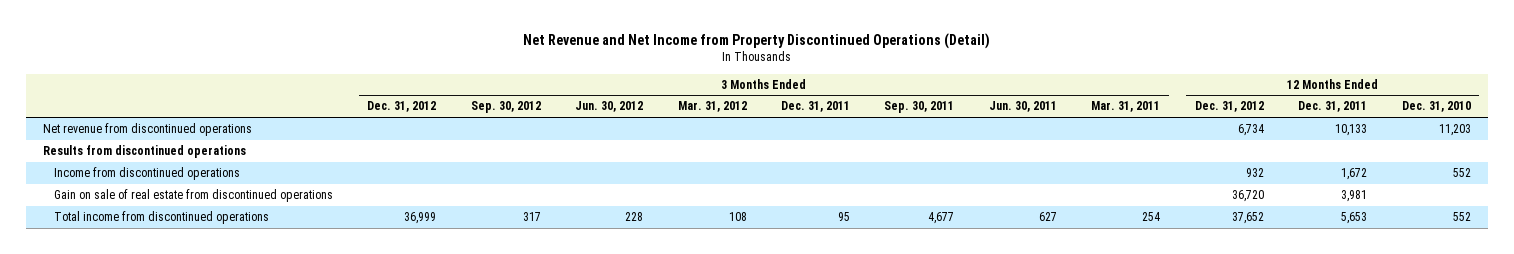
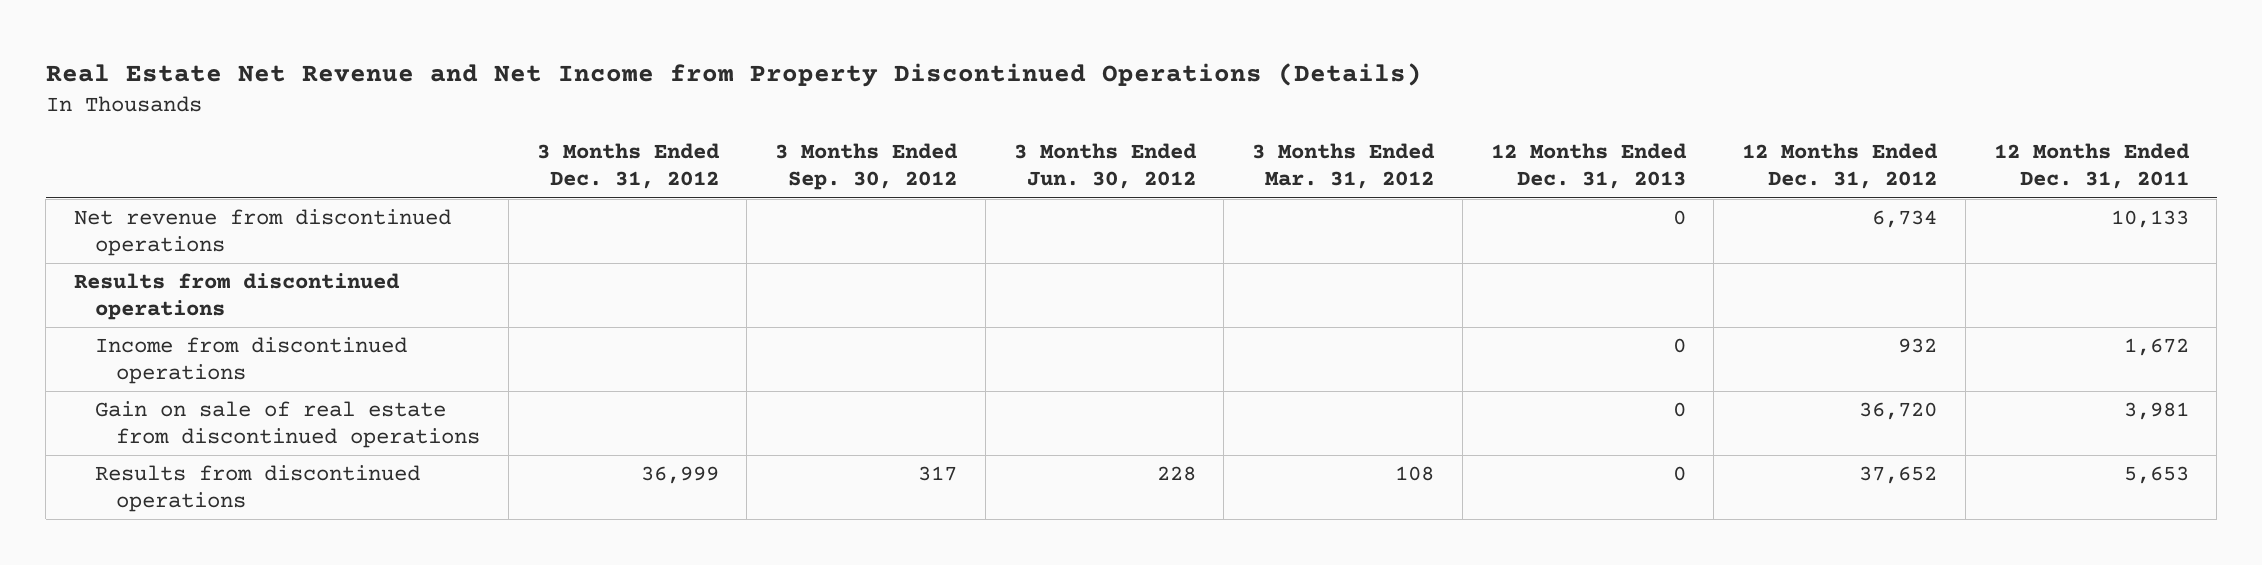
[522,32,990,49] Net Revenue and Net Income from Property Discontinued Operations (Detail) -> [45,62,1422,87] Real Estate Net Revenue and Net Income from Property Discontinued Operations (Details)
[781,101,851,113] Dec. 31, 2011 -> none
[884,101,955,114] Sep. 30, 2011 -> none
[988,101,1057,113] Jun. 30, 2011 -> none
[1091,101,1161,113] Mar. 31, 2011 -> none
[1401,101,1471,113] Dec. 31, 2010 -> none
none -> [1490,143,1687,190] 12 Months Ended Dec. 31, 2013
[53,211,269,225] Total income from discontinued operations -> [95,465,421,513] Results from discontinued operations

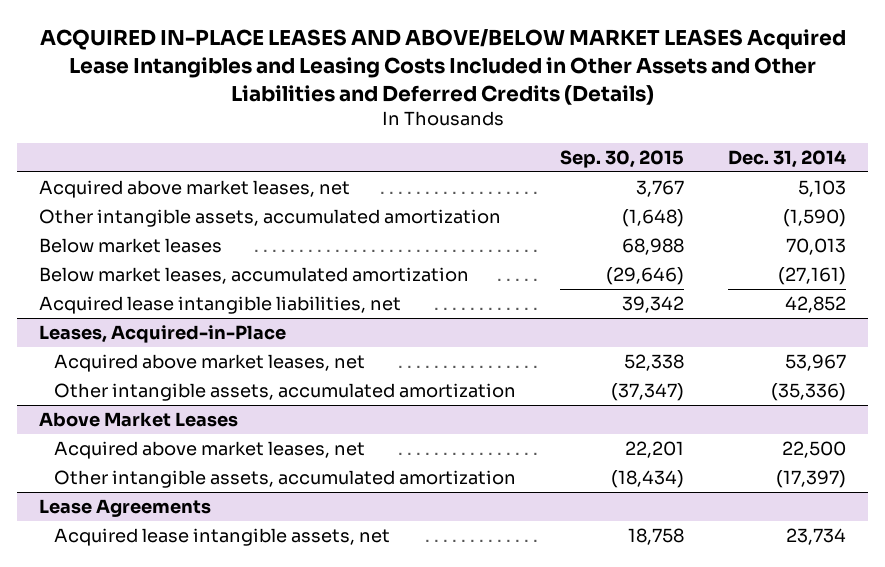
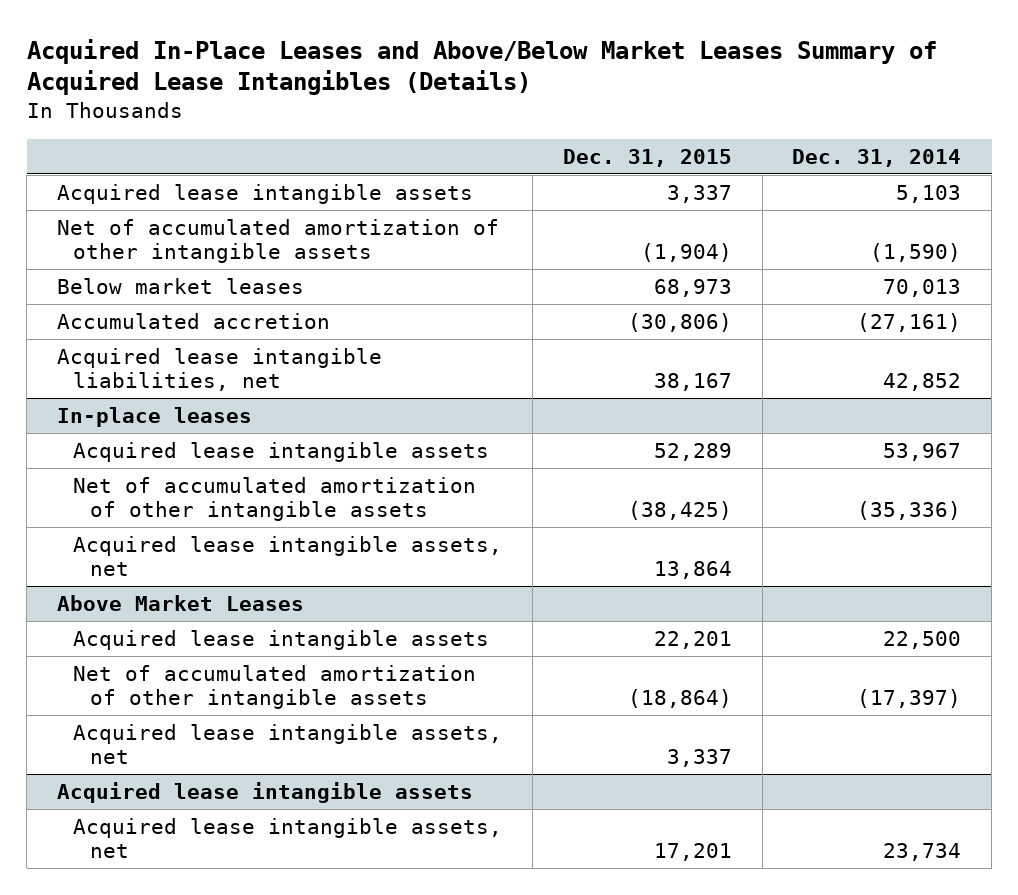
[39,29,846,105] ACQUIRED IN-PLACE LEASES AND ABOVE/BELOW MARKET LEASES Acquired Lease Intangibles and Leasing Costs Included in Other Assets and Other Liabilities and Deferred Credits (Details) -> [26,38,937,96] Acquired In-Place Leases and Above/Below Market Leases Summary of Acquired Lease Intangibles (Details)
[559,149,684,168] Sep. 30, 2015 -> none
none -> [562,148,732,167] Dec. 31, 2015
[39,179,351,198] Acquired above market leases, net -> [56,184,473,205] Acquired lease intangible assets
[39,208,502,227] Other intangible assets, accumulated amortization -> [56,219,499,264] Net of accumulated amortization of other intangible assets
[39,266,470,284] Below market leases, accumulated amortization -> [56,313,330,330] Accumulated accretion
[39,324,287,343] Leases, Acquired-in-Place -> [56,407,252,428] In-place leases
[54,353,366,372] Acquired above market leases, net -> [73,442,490,463] Acquired lease intangible assets
[54,382,517,401] Other intangible assets, accumulated amortization -> [73,477,477,522] Net of accumulated amortization of other intangible assets
none -> [73,536,503,577] Acquired lease intangible assets, net
[54,440,366,459] Acquired above market leases, net -> [73,630,490,651] Acquired lease intangible assets
[54,469,517,488] Other intangible assets, accumulated amortization -> [73,665,477,710] Net of accumulated amortization of other intangible assets
none -> [73,724,503,765] Acquired lease intangible assets, net
[39,498,212,517] Lease Agreements -> [56,782,473,804] Acquired lease intangible assets

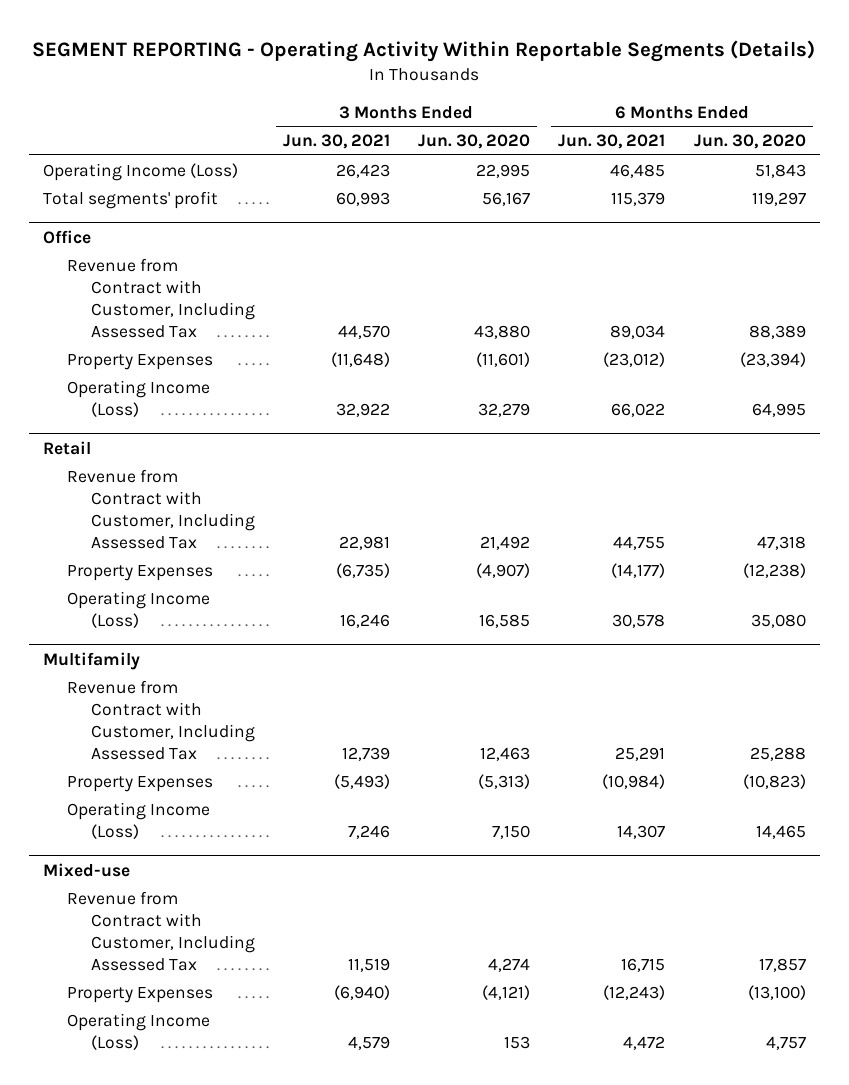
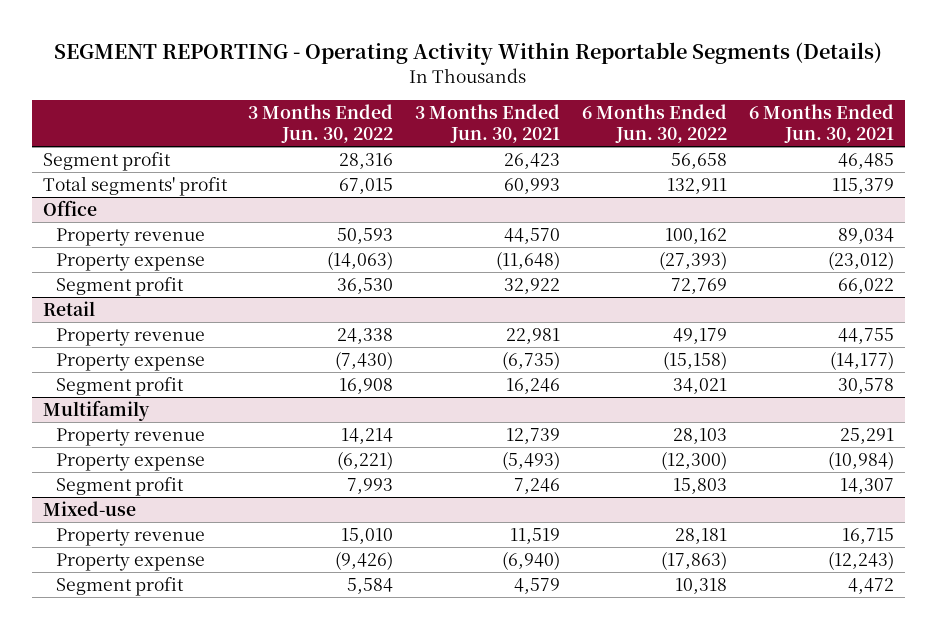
[418,134,531,150] Jun. 30, 2020 -> none
[693,134,806,150] Jun. 30, 2020 -> none
none -> [248,104,394,143] 3 Months Ended Jun. 30, 2022
none -> [582,104,728,143] 6 Months Ended Jun. 30, 2022
[43,162,239,181] Operating Income (Loss) -> [42,152,171,172] Segment profit
[66,257,255,338] Revenue from Contract with Customer, Including Assessed Tax -> [55,228,205,247] Property revenue
[66,353,213,370] Property Expenses -> [55,253,205,272] Property expense
[66,379,210,417] Operating Income (Loss) -> [55,277,184,297] Segment profit
[66,468,255,549] Revenue from Contract with Customer, Including Assessed Tax -> [55,328,205,347] Property revenue
[66,564,213,581] Property Expenses -> [55,353,205,372] Property expense
[66,590,210,628] Operating Income (Loss) -> [55,377,184,397] Segment profit
[66,679,255,760] Revenue from Contract with Customer, Including Assessed Tax -> [55,428,205,447] Property revenue
[66,775,213,792] Property Expenses -> [55,453,205,472] Property expense
[66,801,210,839] Operating Income (Loss) -> [55,477,184,497] Segment profit
[66,890,255,971] Revenue from Contract with Customer, Including Assessed Tax -> [55,528,205,547] Property revenue
[66,986,213,1003] Property Expenses -> [55,553,205,572] Property expense
[66,1012,210,1050] Operating Income (Loss) -> [55,577,184,597] Segment profit

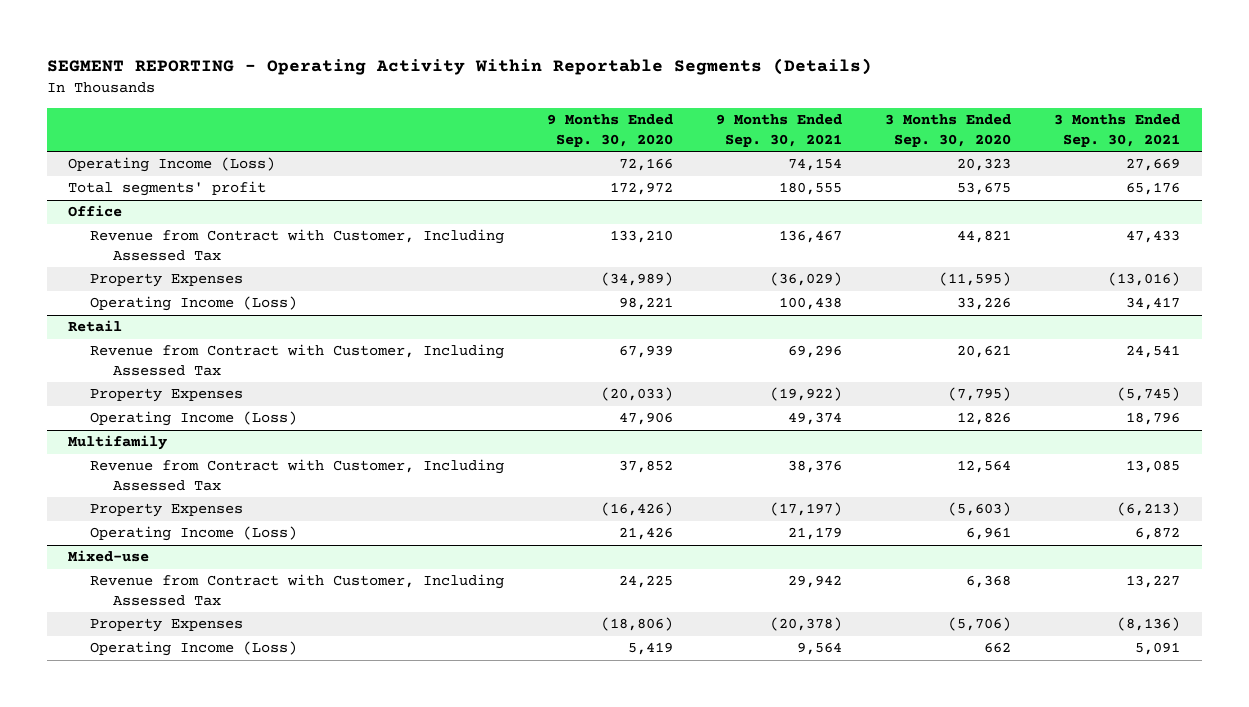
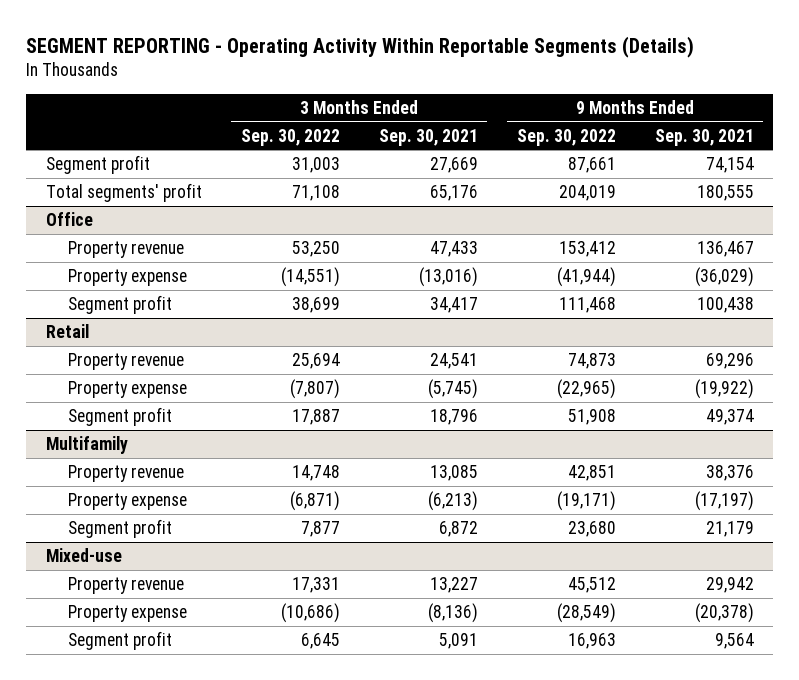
[547,114,674,147] 9 Months Ended Sep. 30, 2020 -> none
[885,114,1012,147] 3 Months Ended Sep. 30, 2020 -> none
none -> [240,128,340,146] Sep. 30, 2022
none -> [516,128,616,146] Sep. 30, 2022
[68,157,276,173] Operating Income (Loss) -> [45,155,150,175] Segment profit
[90,229,505,261] Revenue from Contract with Customer, Including Assessed Tax -> [68,241,185,259] Property revenue
[90,273,244,288] Property Expenses -> [68,269,188,287] Property expense
[90,296,298,312] Operating Income (Loss) -> [68,295,173,315] Segment profit
[90,344,505,376] Revenue from Contract with Customer, Including Assessed Tax -> [68,353,185,371] Property revenue
[90,388,244,403] Property Expenses -> [68,381,188,399] Property expense
[90,411,298,427] Operating Income (Loss) -> [68,407,173,427] Segment profit
[90,459,505,491] Revenue from Contract with Customer, Including Assessed Tax -> [68,465,185,483] Property revenue
[90,503,244,518] Property Expenses -> [68,493,188,511] Property expense
[90,526,298,542] Operating Income (Loss) -> [68,519,173,539] Segment profit
[90,574,505,606] Revenue from Contract with Customer, Including Assessed Tax -> [68,577,185,595] Property revenue
[90,618,244,633] Property Expenses -> [68,605,188,623] Property expense
[90,641,298,657] Operating Income (Loss) -> [68,631,173,651] Segment profit

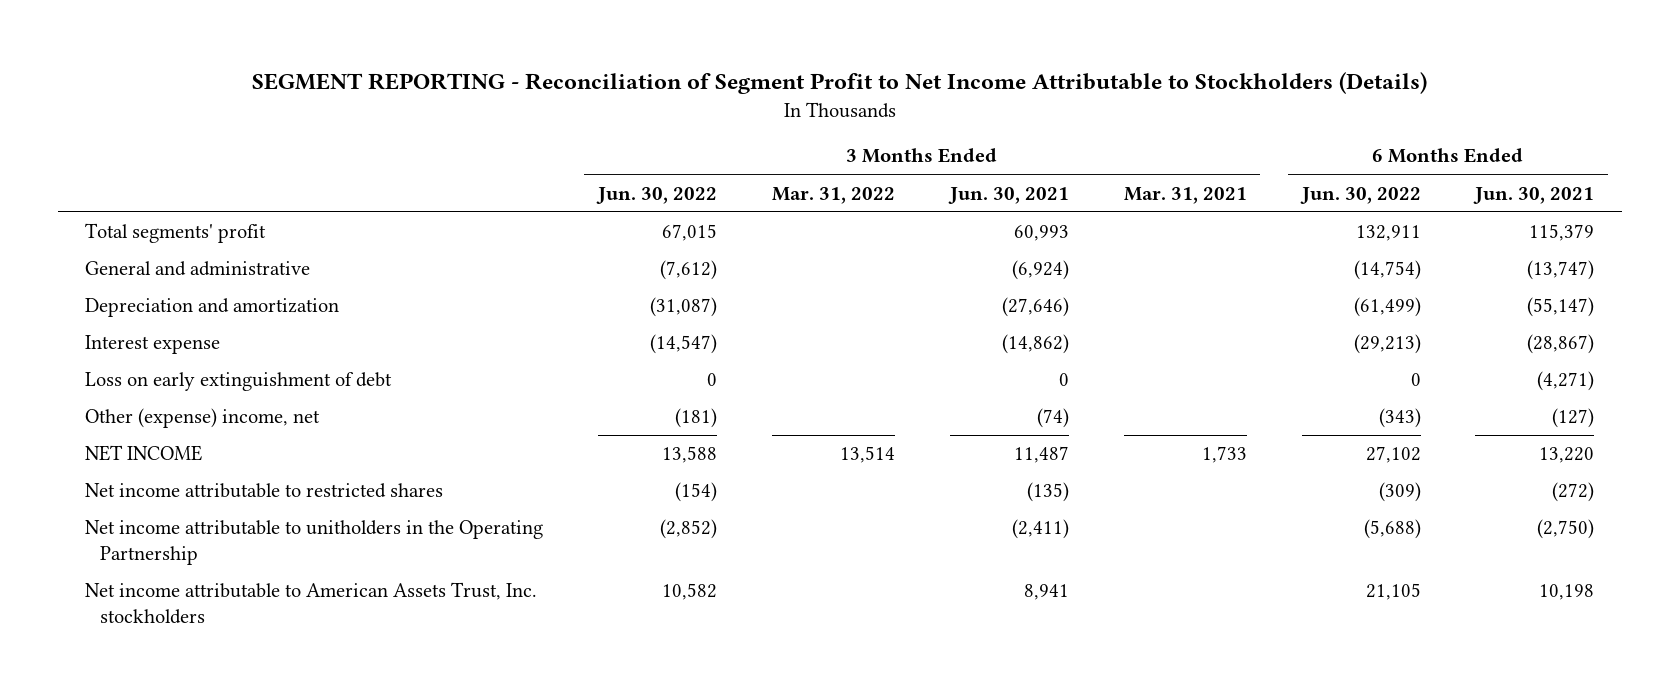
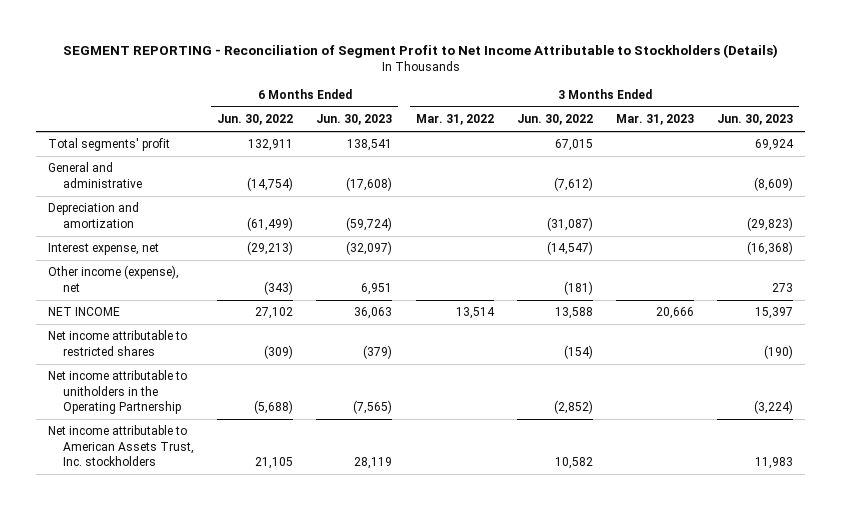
[947,186,1069,204] Jun. 30, 2021 -> none
[1123,186,1247,204] Mar. 31, 2021 -> none
[1473,186,1595,204] Jun. 30, 2021 -> none
none -> [316,114,393,126] Jun. 30, 2023
none -> [616,114,695,126] Mar. 31, 2023
none -> [717,114,794,126] Jun. 30, 2023
[85,372,393,392] Loss on early extinguishment of debt -> none
[85,335,221,355] Interest expense -> [47,243,159,256] Interest expense, net
[85,408,321,429] Other (expense) income, net -> [47,265,179,292] Other income (expense), net

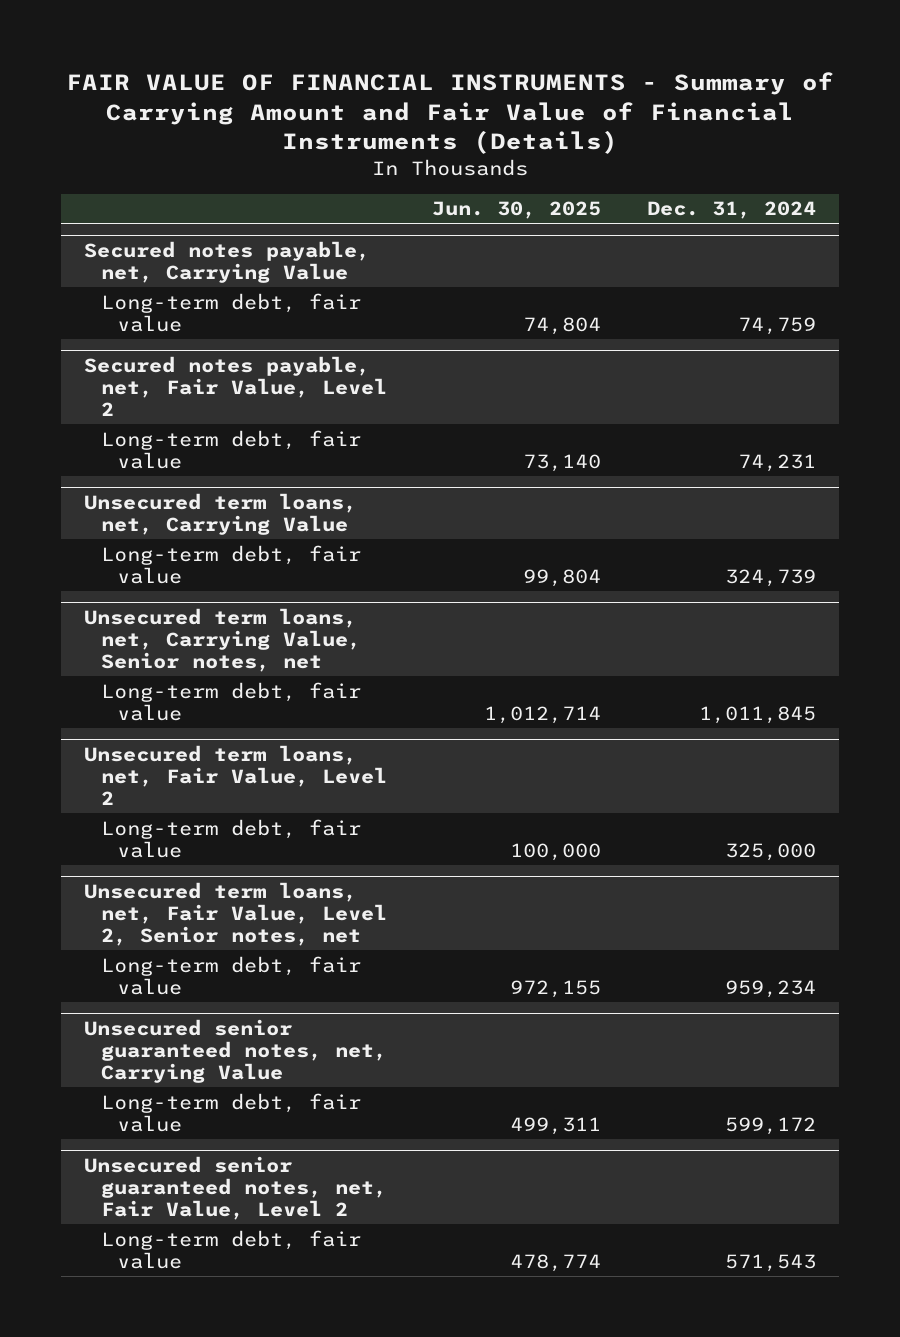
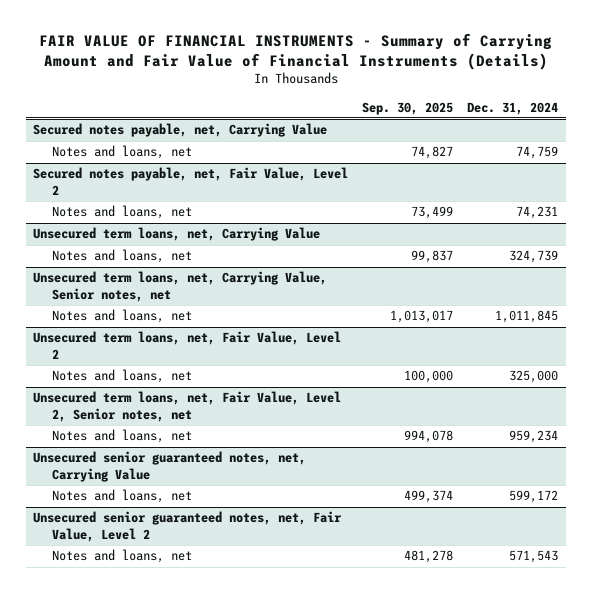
[432,201,602,220] Jun. 30, 2025 -> none
none -> [362,101,454,115] Sep. 30, 2025
[100,292,361,332] Long-term debt, fair value -> [51,145,192,160] Notes and loans, net
[100,429,361,469] Long-term debt, fair value -> [51,205,192,220] Notes and loans, net
[100,544,361,584] Long-term debt, fair value -> [51,249,192,264] Notes and loans, net
[100,681,361,721] Long-term debt, fair value -> [51,309,192,324] Notes and loans, net
[100,818,361,858] Long-term debt, fair value -> [51,369,192,384] Notes and loans, net
[100,955,361,995] Long-term debt, fair value -> [51,429,192,444] Notes and loans, net
[100,1092,361,1132] Long-term debt, fair value -> [51,489,192,504] Notes and loans, net
[100,1229,361,1269] Long-term debt, fair value -> [51,549,192,564] Notes and loans, net

